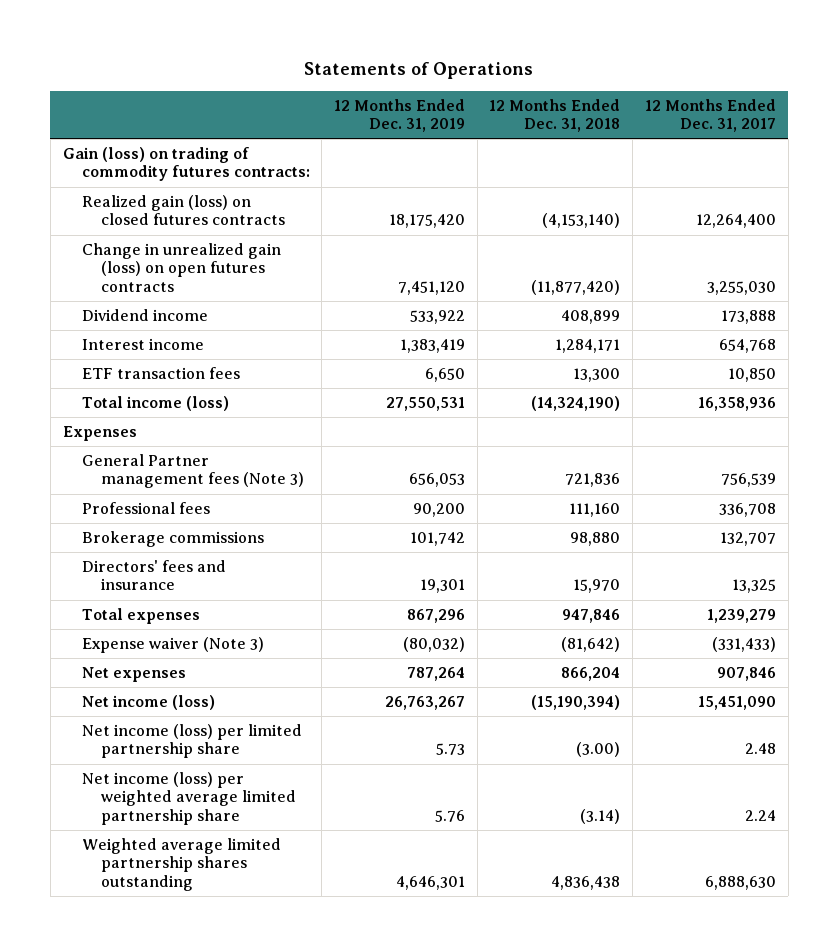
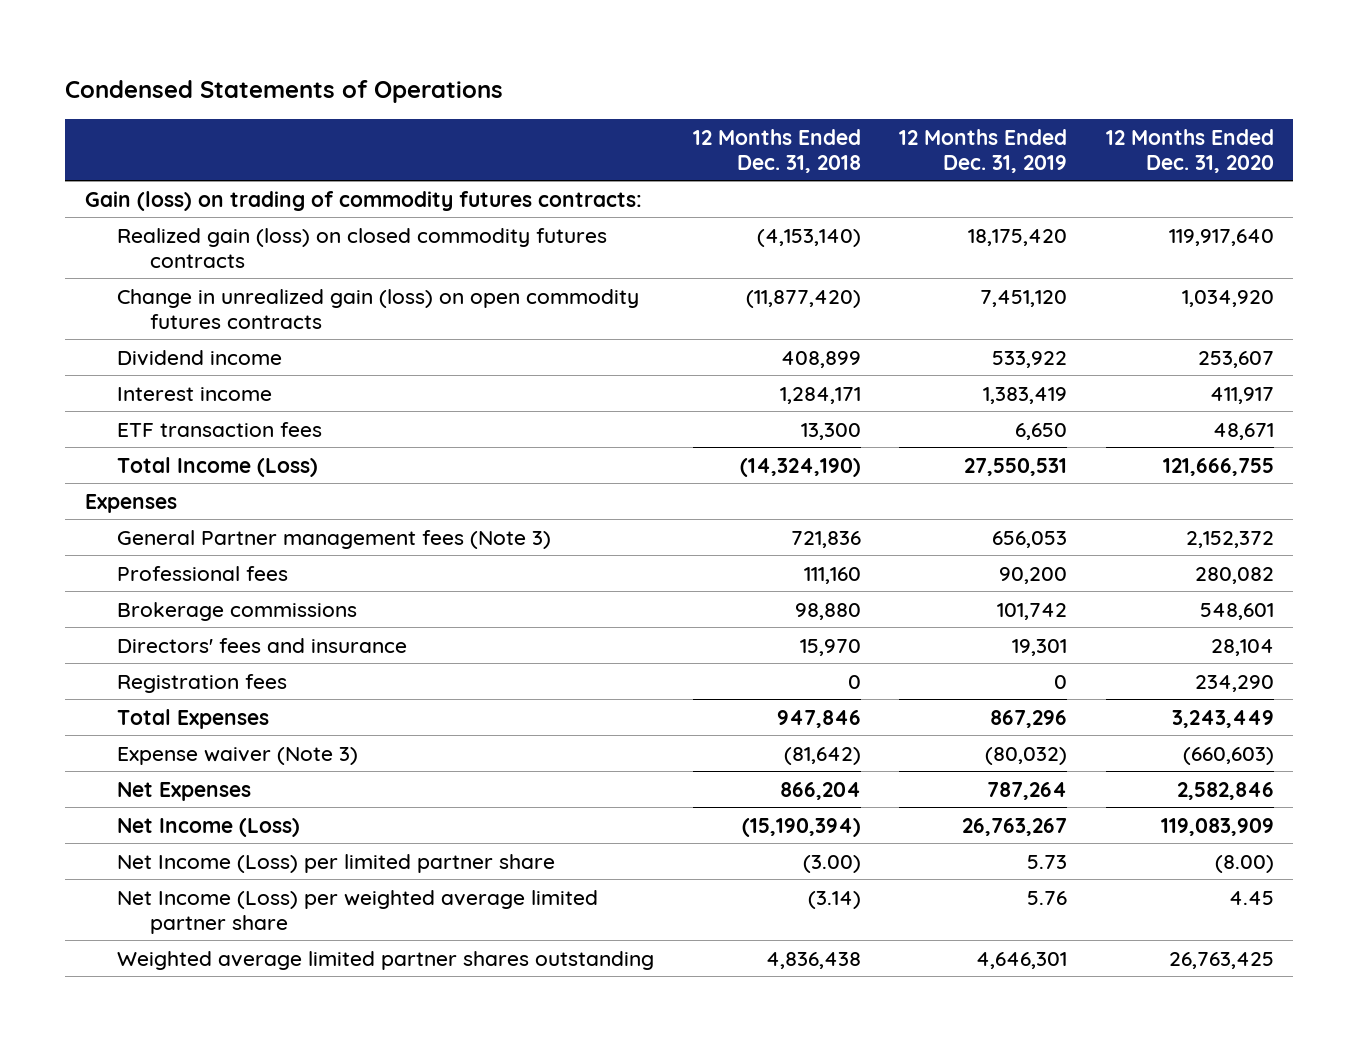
[304,61,534,79] Statements of Operations -> [65,79,504,103] Condensed Statements of Operations
[644,98,776,133] 12 Months Ended Dec. 31, 2017 -> none
none -> [1105,128,1274,173] 12 Months Ended Dec. 31, 2020
[81,195,285,226] Realized gain (loss) on closed futures contracts -> [117,227,608,268] Realized gain (loss) on closed commodity futures contracts
[81,243,281,292] Change in unrealized gain (loss) on open futures contracts -> [117,288,640,329] Change in unrealized gain (loss) on open commodity futures contracts
[81,396,229,412] Total income (loss) -> [117,456,319,477] Total Income (Loss)
none -> [117,673,288,693] Registration fees
[81,608,200,625] Total expenses -> [117,708,270,729] Total Expenses
[81,667,186,683] Net expenses -> [117,781,252,801] Net Expenses
[81,695,215,711] Net income (loss) -> [117,817,301,837] Net Income (Loss)
[81,724,302,759] Net income (loss) per limited partnership share -> [117,853,556,873] Net Income (Loss) per limited partner share
[81,772,296,825] Net income (loss) per weighted average limited partnership share -> [117,889,599,934] Net Income (Loss) per weighted average limited partner share
[81,838,281,891] Weighted average limited partnership shares outstanding -> [117,950,655,970] Weighted average limited partner shares outstanding

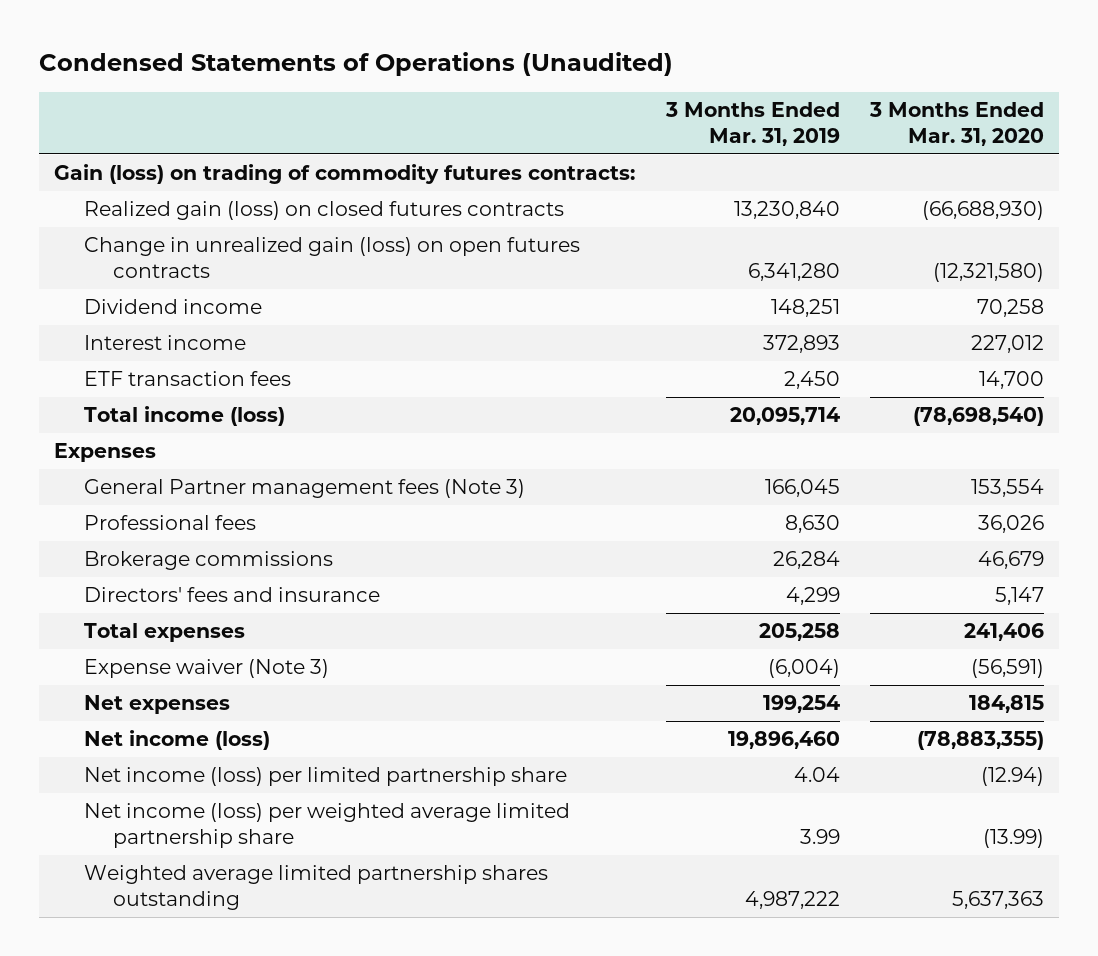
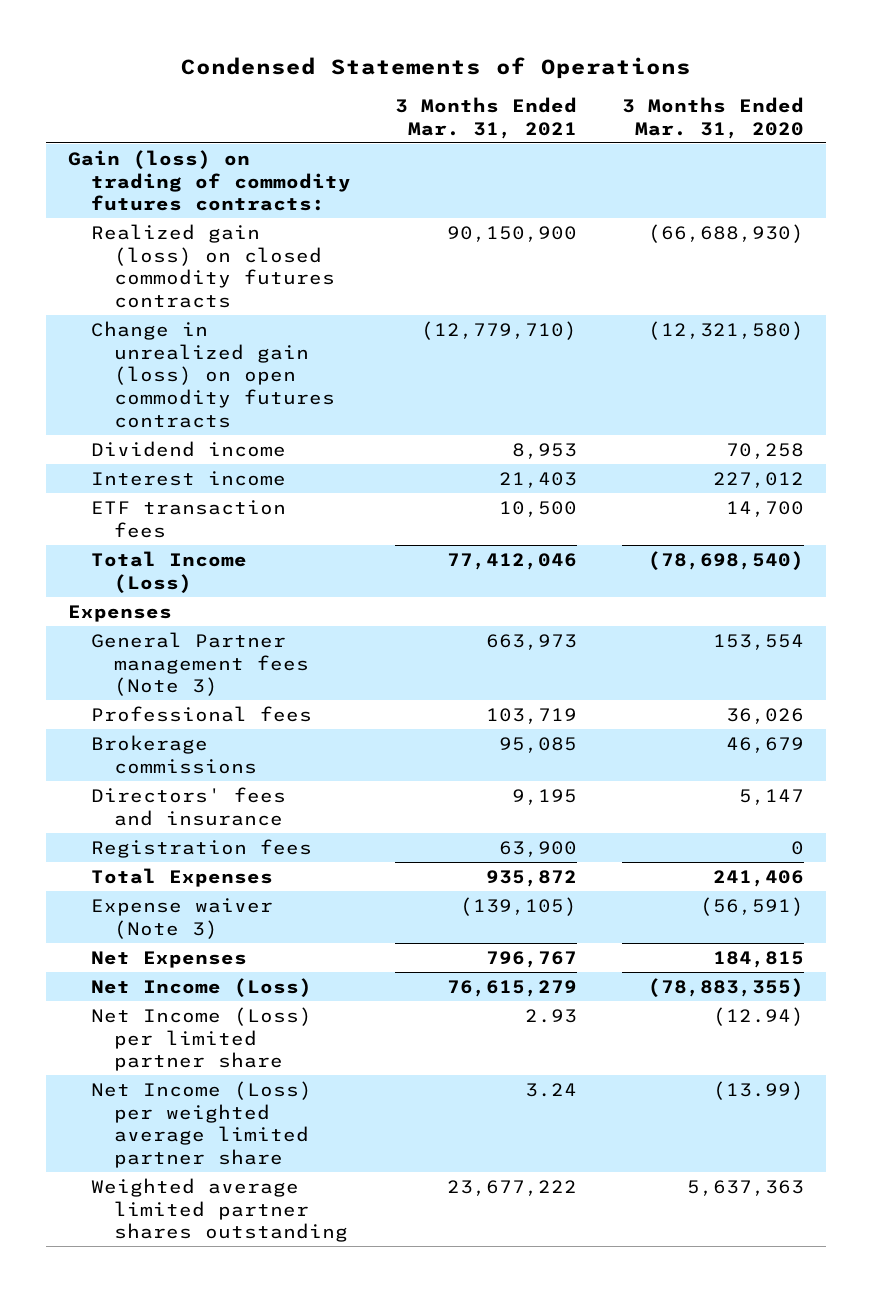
[38,51,673,76] Condensed Statements of Operations (Unaudited) -> [180,56,691,79] Condensed Statements of Operations
[664,101,840,147] 3 Months Ended Mar. 31, 2019 -> none
none -> [395,96,578,139] 3 Months Ended Mar. 31, 2021
[83,201,564,221] Realized gain (loss) on closed futures contracts -> [90,223,335,309] Realized gain (loss) on closed commodity futures contracts
[83,237,580,279] Change in unrealized gain (loss) on open futures contracts -> [90,320,335,429] Change in unrealized gain (loss) on open commodity futures contracts
[83,406,285,427] Total income (loss) -> [90,550,247,593] Total Income (Loss)
none -> [90,838,312,858] Registration fees
[83,623,245,643] Total expenses -> [90,867,273,887] Total Expenses
[83,695,230,715] Net expenses -> [90,950,247,968] Net Expenses
[83,730,270,751] Net income (loss) -> [90,977,312,997] Net Income (Loss)
[83,767,567,787] Net income (loss) per limited partnership share -> [90,1006,312,1072] Net Income (Loss) per limited partner share
[83,803,570,849] Net income (loss) per weighted average limited partnership share -> [90,1080,312,1169] Net Income (Loss) per weighted average limited partner share
[83,865,548,911] Weighted average limited partnership shares outstanding -> [90,1177,348,1243] Weighted average limited partner shares outstanding

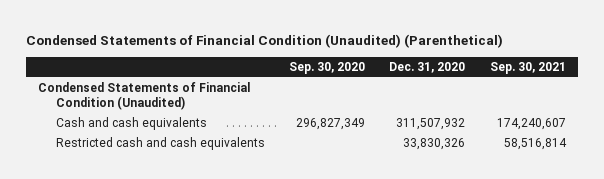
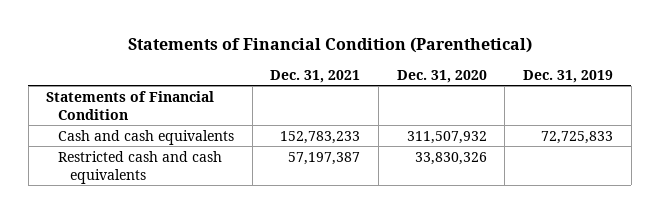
[26,33,504,48] Condensed Statements of Financial Condition (Unaudited) (Parenthetical) -> [127,37,532,54] Statements of Financial Condition (Parenthetical)
[289,61,366,74] Sep. 30, 2020 -> none
[489,61,566,74] Sep. 30, 2021 -> none
none -> [270,69,361,83] Dec. 31, 2021
none -> [522,69,613,83] Dec. 31, 2019
[38,82,251,111] Condensed Statements of Financial Condition (Unaudited) -> [46,90,215,120] Statements of Financial Condition

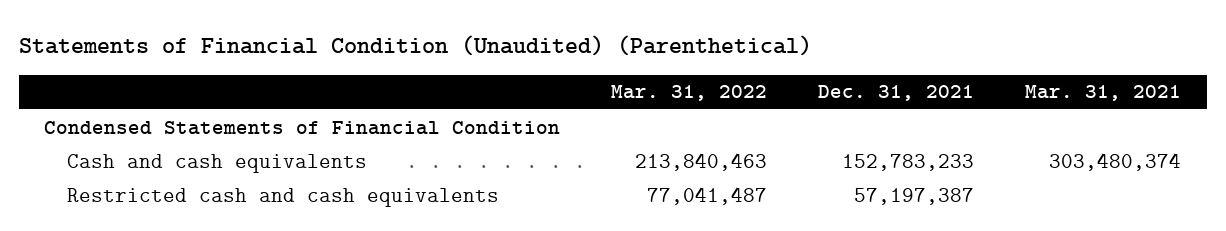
[127,37,532,54] Statements of Financial Condition (Parenthetical) -> [18,34,812,56] Statements of Financial Condition (Unaudited) (Parenthetical)
[396,69,487,83] Dec. 31, 2020 -> none
[522,69,613,83] Dec. 31, 2019 -> none
none -> [611,85,768,102] Mar. 31, 2022
none -> [1025,85,1182,102] Mar. 31, 2021
[46,90,215,120] Statements of Financial Condition -> [44,120,561,135] Condensed Statements of Financial Condition

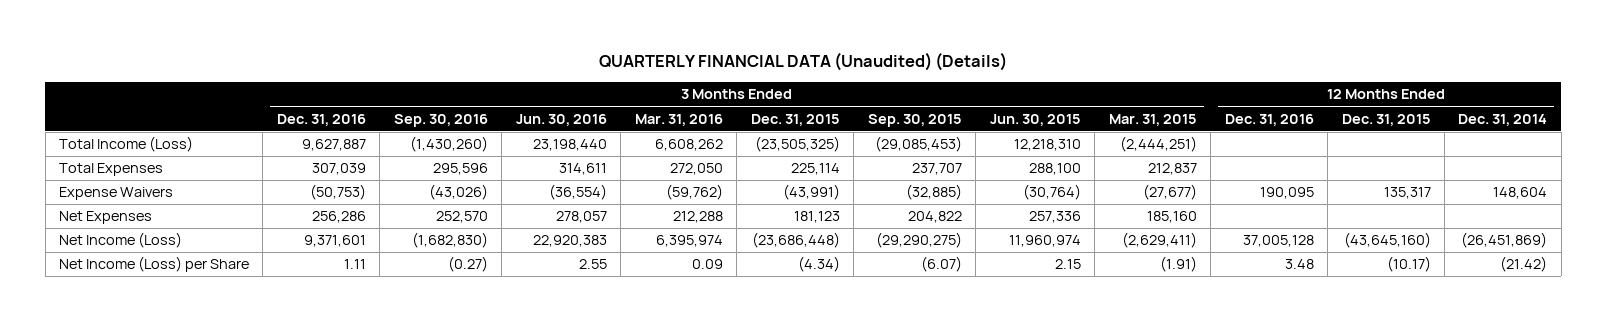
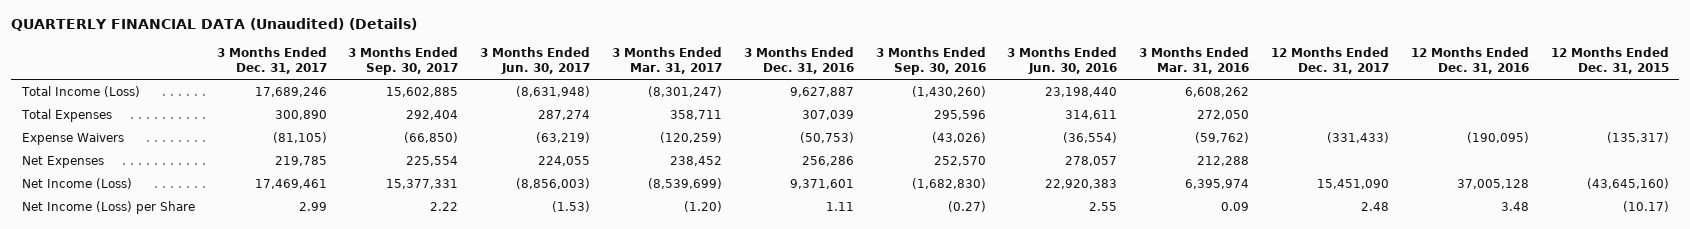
[750,113,840,126] Dec. 31, 2015 -> none
[867,113,962,127] Sep. 30, 2015 -> none
[989,113,1081,126] Jun. 30, 2015 -> none
[1108,113,1197,126] Mar. 31, 2015 -> none
[1458,113,1548,126] Dec. 31, 2014 -> none
none -> [216,47,327,75] 3 Months Ended Dec. 31, 2017
none -> [348,47,459,76] 3 Months Ended Sep. 30, 2017
none -> [480,47,591,75] 3 Months Ended Jun. 30, 2017
none -> [611,47,722,75] 3 Months Ended Mar. 31, 2017
none -> [1270,47,1389,75] 12 Months Ended Dec. 31, 2017
[1259,187,1314,200] 190,095 -> [1466,132,1529,144] (190,095)
[1383,187,1431,200] 135,317 -> [1606,132,1669,144] (135,317)

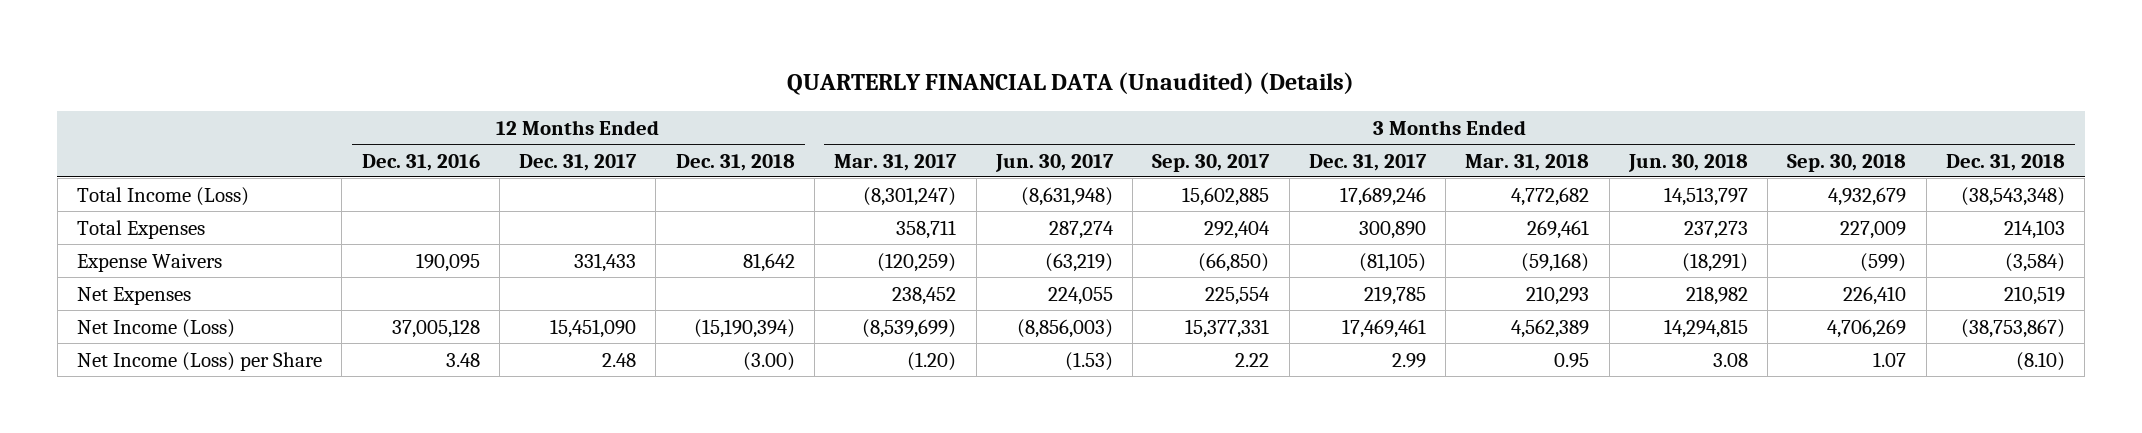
[743,47,854,75] 3 Months Ended Dec. 31, 2016 -> none
[875,47,986,76] 3 Months Ended Sep. 30, 2016 -> none
[1007,47,1118,75] 3 Months Ended Jun. 30, 2016 -> none
[1139,47,1250,75] 3 Months Ended Mar. 31, 2016 -> none
[1550,47,1669,75] 12 Months Ended Dec. 31, 2015 -> none
none -> [675,153,795,171] Dec. 31, 2018
none -> [1465,153,1590,171] Mar. 31, 2018
none -> [1627,153,1748,172] Jun. 30, 2018
none -> [1787,153,1907,172] Sep. 30, 2018
none -> [1946,153,2066,171] Dec. 31, 2018
[1326,132,1389,144] (331,433) -> [574,252,637,272] 331,433
[1466,132,1529,144] (190,095) -> [415,252,480,272] 190,095

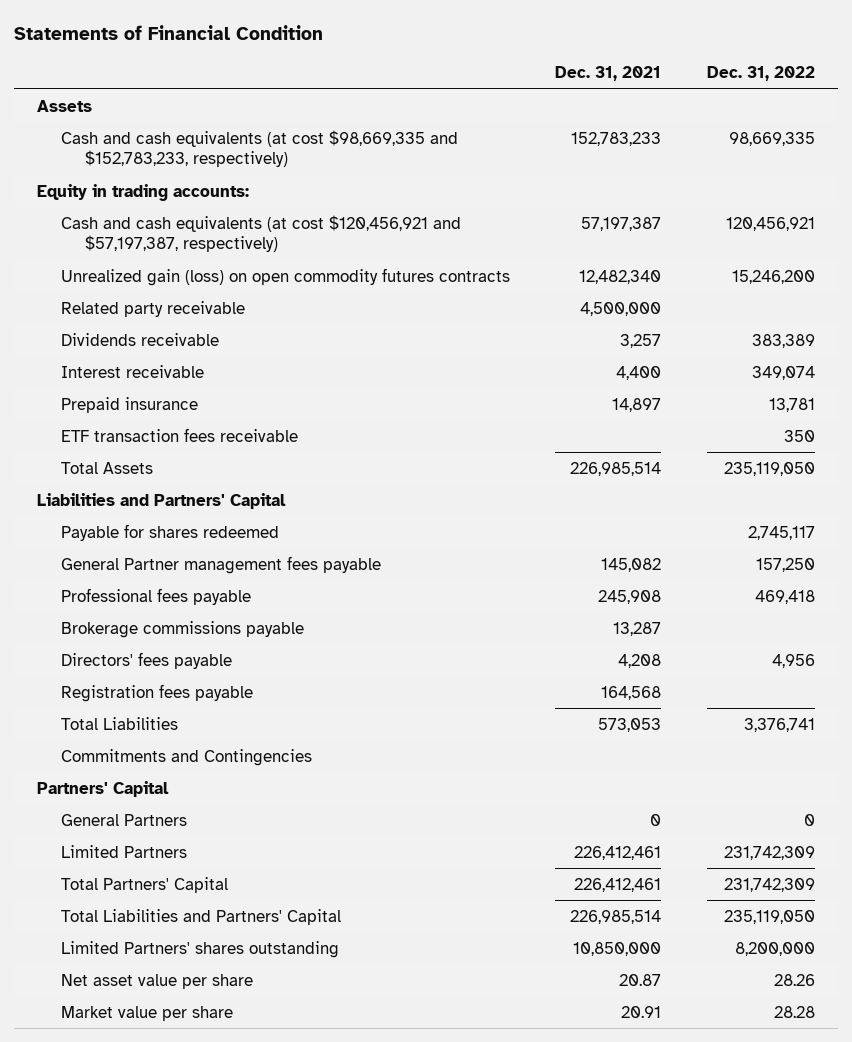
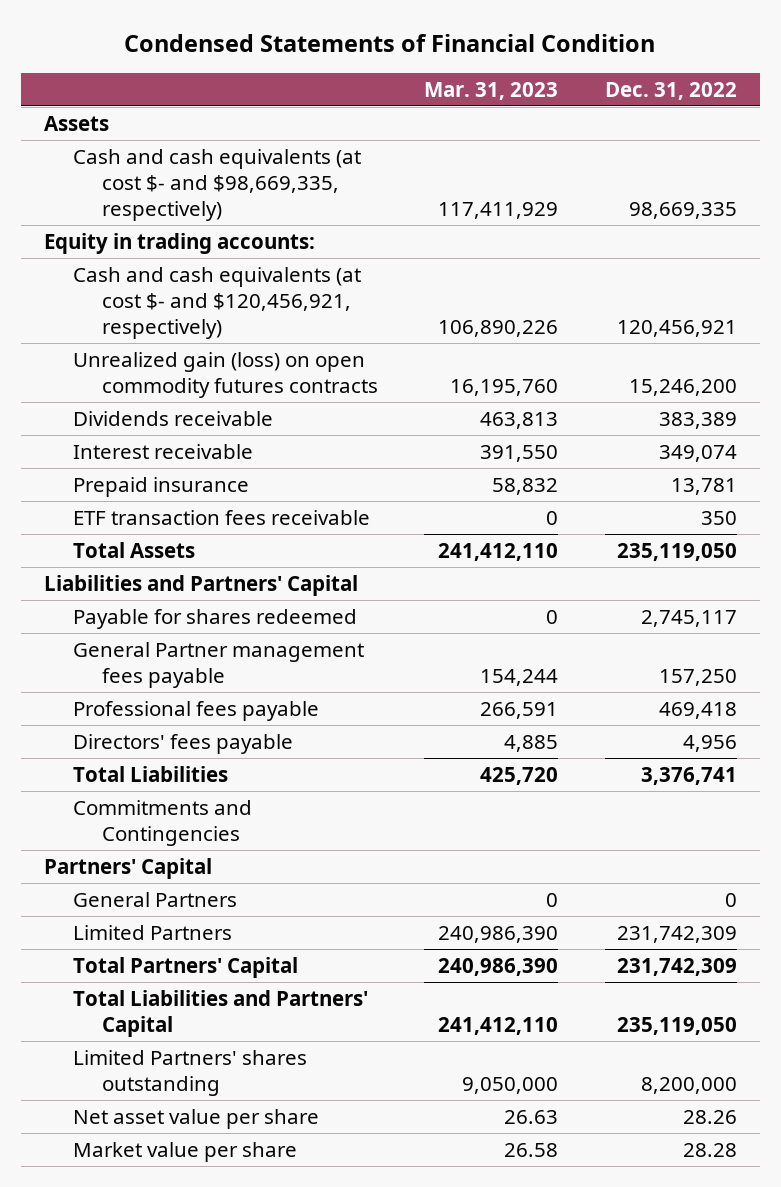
[14,24,324,40] Statements of Financial Condition -> [124,34,656,53] Condensed Statements of Financial Condition
[555,66,662,82] Dec. 31, 2021 -> none
none -> [424,81,559,100] Mar. 31, 2023
[60,129,458,168] Cash and cash equivalents (at cost $98,669,335 and $152,783,233, respectively) -> [72,148,361,221] Cash and cash equivalents (at cost $- and $98,669,335, respectively)
[60,214,461,253] Cash and cash equivalents (at cost $120,456,921 and $57,197,387, respectively) -> [72,266,361,339] Cash and cash equivalents (at cost $- and $120,456,921, respectively)
[60,300,245,317] Related party receivable -> none
[60,620,304,638] Brokerage commissions payable -> none
[60,683,253,702] Registration fees payable -> none

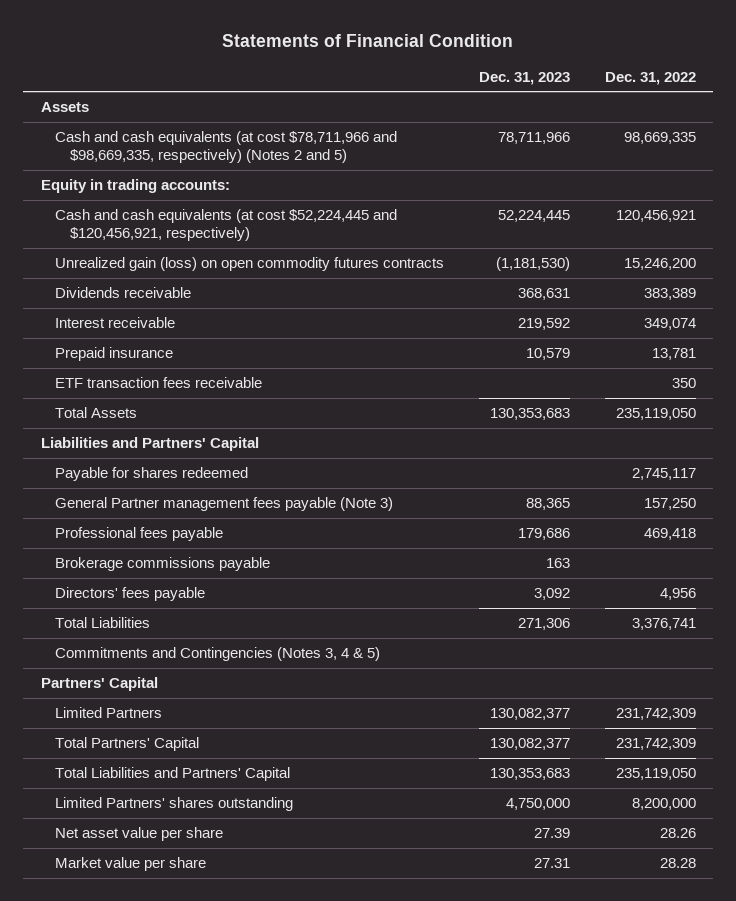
[124,34,656,53] Condensed Statements of Financial Condition -> [222,33,514,47] Statements of Financial Condition
[424,81,559,100] Mar. 31, 2023 -> none
none -> [478,71,570,85] Dec. 31, 2023
[72,148,361,221] Cash and cash equivalents (at cost $- and $98,669,335, respectively) -> [55,131,398,164] Cash and cash equivalents (at cost $78,711,966 and $98,669,335, respectively) (Notes 2 and 5)
[72,266,361,339] Cash and cash equivalents (at cost $- and $120,456,921, respectively) -> [55,209,398,242] Cash and cash equivalents (at cost $52,224,445 and $120,456,921, respectively)
[72,641,364,688] General Partner management fees payable -> [55,497,394,512] General Partner management fees payable (Note 3)
none -> [55,557,271,572] Brokerage commissions payable
[72,799,252,846] Commitments and Contingencies -> [55,647,381,662] Commitments and Contingencies (Notes 3, 4 & 5)
[72,891,237,907] General Partners -> none

